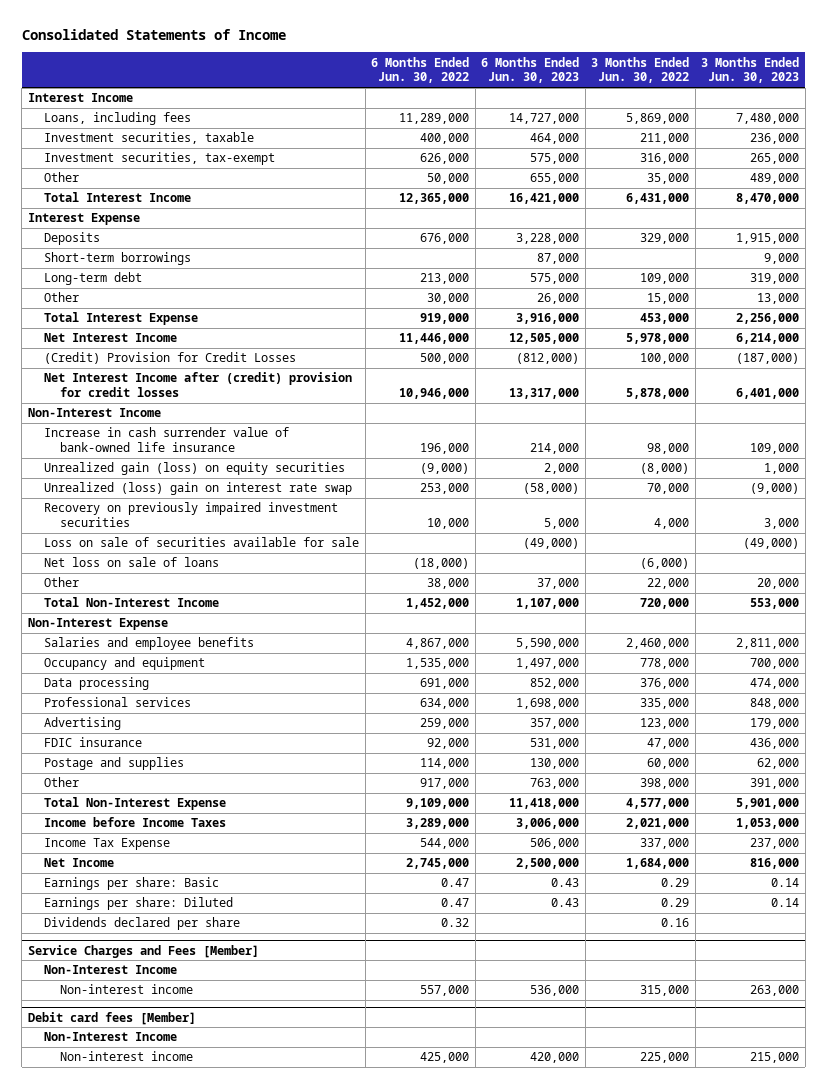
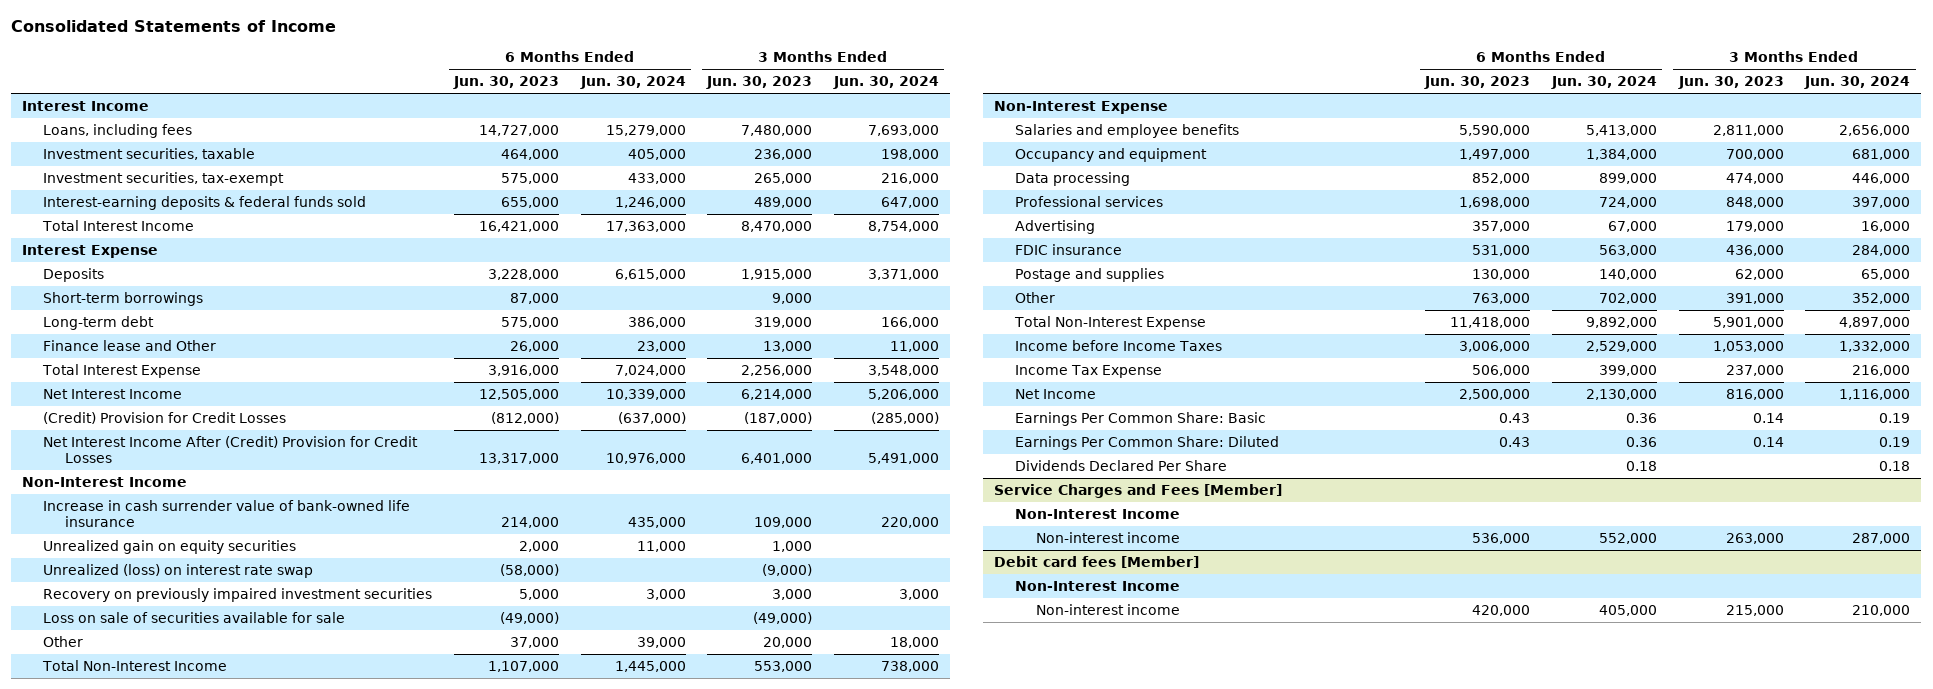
[371,56,470,84] 6 Months Ended Jun. 30, 2022 -> none
[591,56,690,84] 3 Months Ended Jun. 30, 2022 -> none
none -> [579,76,686,90] Jun. 30, 2024
none -> [832,76,939,90] Jun. 30, 2024
[44,172,80,183] Other -> [43,195,367,210] Interest-earning deposits & federal funds sold
[44,292,80,303] Other -> [43,339,217,351] Finance lease and Other
[44,372,353,397] Net Interest Income after (credit) provision for credit losses -> [43,435,419,463] Net Interest Income After (Credit) Provision for Credit Losses
[44,462,346,476] Unrealized gain (loss) on equity securities -> [43,539,297,554] Unrealized gain on equity securities
[44,482,353,496] Unrealized (loss) gain on interest rate swap -> [43,563,314,578] Unrealized (loss) on interest rate swap
[44,557,220,568] Net loss on sale of loans -> none
[44,877,220,891] Earnings per share: Basic -> [1014,411,1266,426] Earnings Per Common Share: Basic
[44,897,234,911] Earnings per share: Diluted -> [1014,435,1279,450] Earnings Per Common Share: Diluted
[44,917,241,931] Dividends declared per share -> [1014,459,1227,471] Dividends Declared Per Share

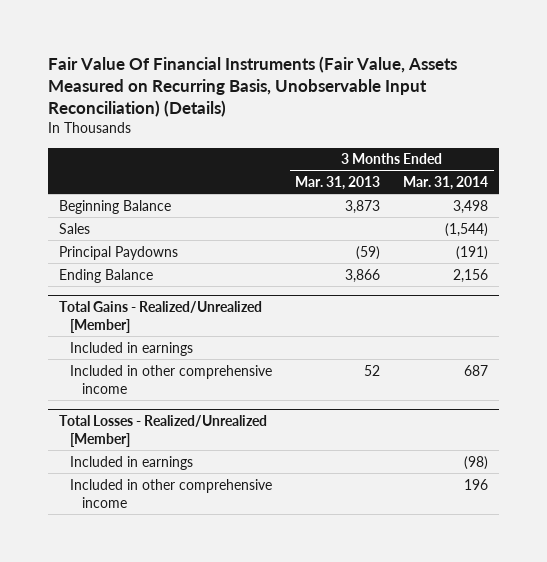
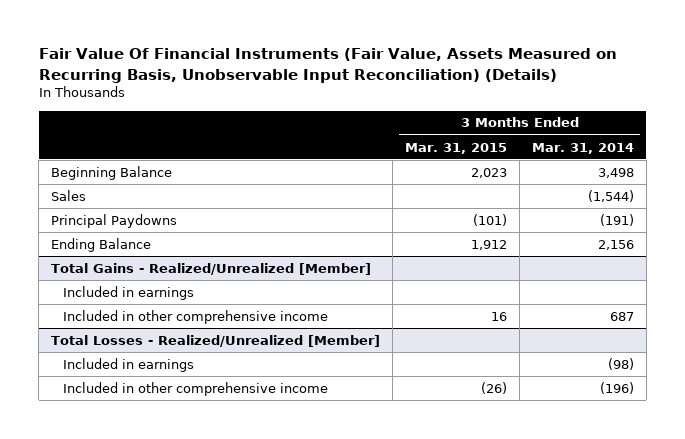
[295,176,381,191] Mar. 31, 2013 -> none
none -> [405,142,508,154] Mar. 31, 2015
[464,478,489,490] 196 -> [599,381,634,394] (196)

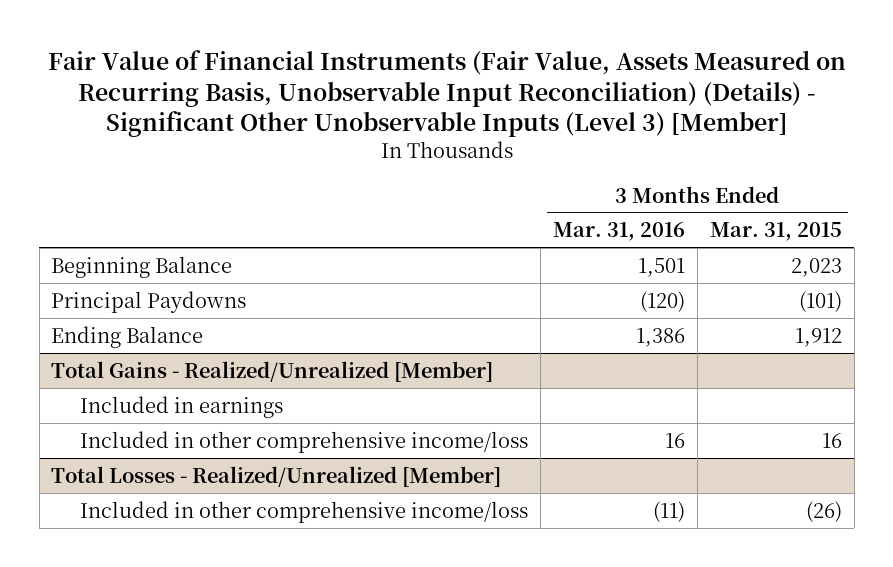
[38,48,617,83] Fair Value Of Financial Instruments (Fair Value, Assets Measured on Recurring Basis, Unobservable Input Reconciliation) (Details) -> [47,49,846,138] Fair Value of Financial Instruments (Fair Value, Assets Measured on Recurring Basis, Unobservable Input Reconciliation) (Details) - Significant Other Unobservable Inputs (Level 3) [Member]
[531,142,634,154] Mar. 31, 2014 -> none
none -> [552,222,685,242] Mar. 31, 2016
[51,189,87,201] Sales -> none
[63,309,329,324] Included in other comprehensive income -> [80,430,529,453] Included in other comprehensive income/loss
[63,357,195,372] Included in earnings -> none
[63,381,329,396] Included in other comprehensive income -> [80,500,529,523] Included in other comprehensive income/loss

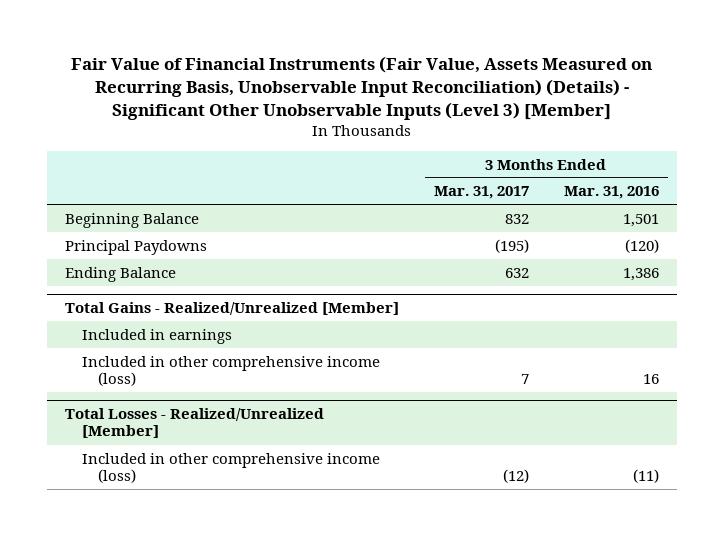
[709,222,842,242] Mar. 31, 2015 -> none
none -> [433,186,529,200] Mar. 31, 2017
[80,430,529,453] Included in other comprehensive income/loss -> [81,355,380,386] Included in other comprehensive income (loss)
[80,500,529,523] Included in other comprehensive income/loss -> [81,452,380,483] Included in other comprehensive income (loss)

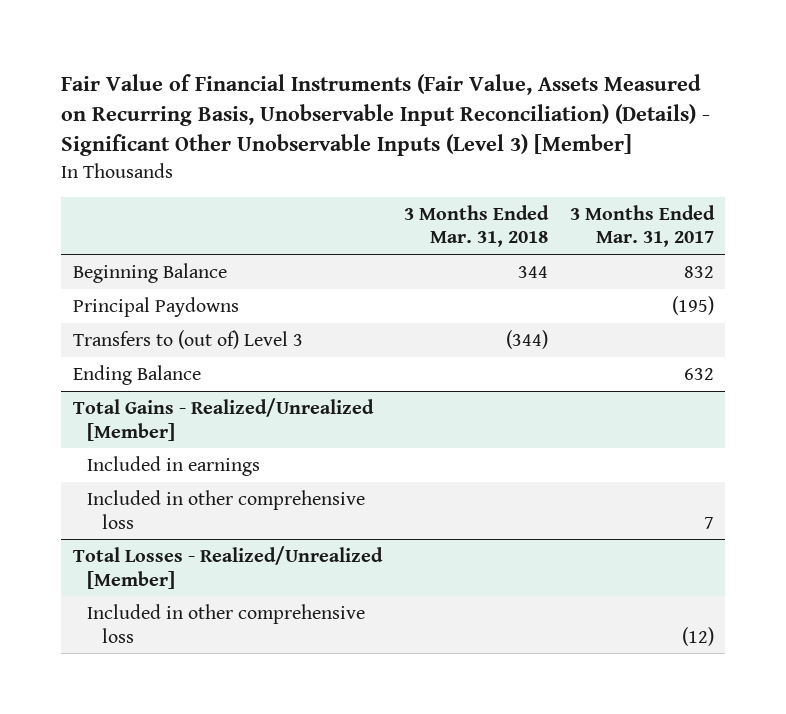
[563,186,659,200] Mar. 31, 2016 -> none
none -> [403,204,549,248] 3 Months Ended Mar. 31, 2018
none -> [72,329,303,349] Transfers to (out of) Level 3
[81,355,380,386] Included in other comprehensive income (loss) -> [87,489,366,529] Included in other comprehensive loss
[81,452,380,483] Included in other comprehensive income (loss) -> [87,603,366,643] Included in other comprehensive loss

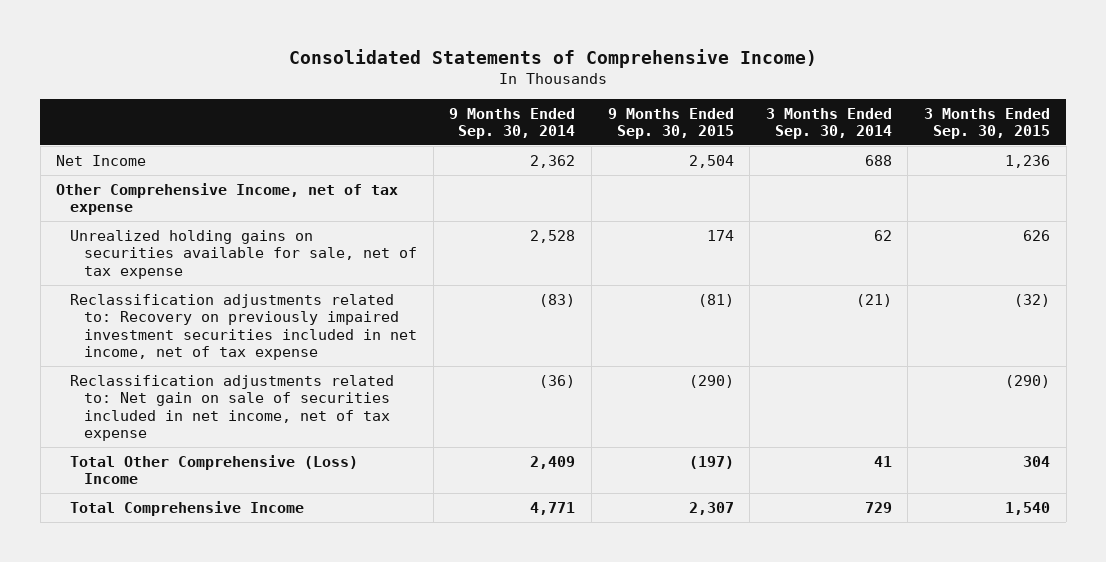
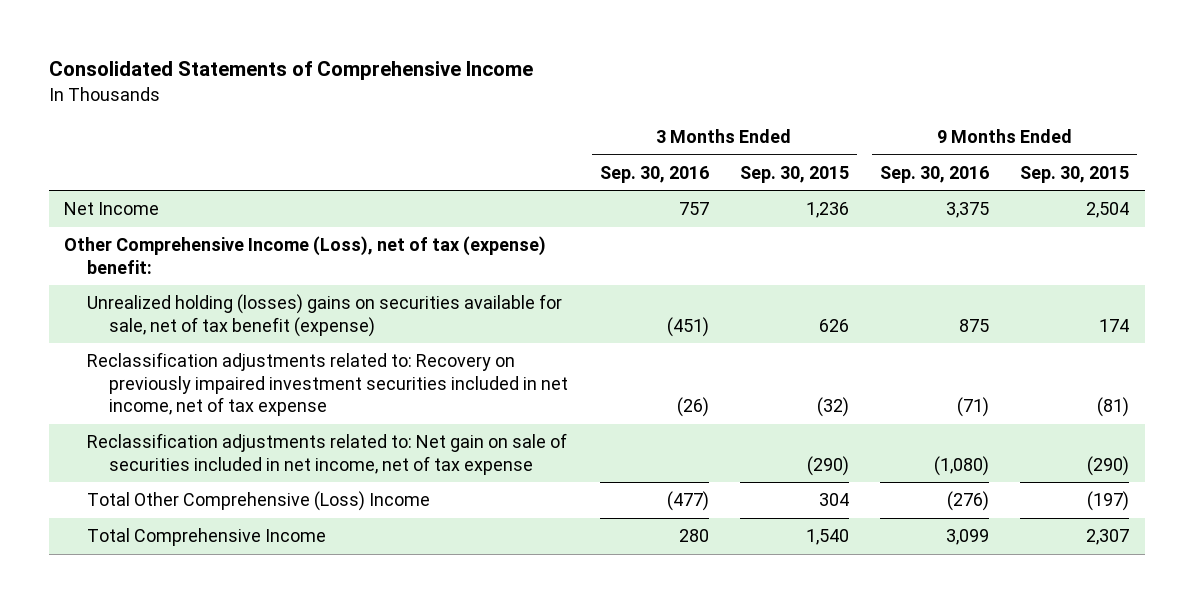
[289,48,818,68] Consolidated Statements of Comprehensive Income) -> [48,61,533,81] Consolidated Statements of Comprehensive Income
[449,107,576,140] 9 Months Ended Sep. 30, 2014 -> none
[765,107,892,140] 3 Months Ended Sep. 30, 2014 -> none
none -> [599,165,709,183] Sep. 30, 2016
none -> [880,165,990,183] Sep. 30, 2016
[56,182,399,216] Other Comprehensive Income, net of tax expense -> [64,236,547,274] Other Comprehensive Income (Loss), net of tax (expense) benefit:
[70,229,418,279] Unrealized holding gains on securities available for sale, net of tax expense -> [86,294,562,337] Unrealized holding (losses) gains on securities available for sale, net of tax benefit (expense)

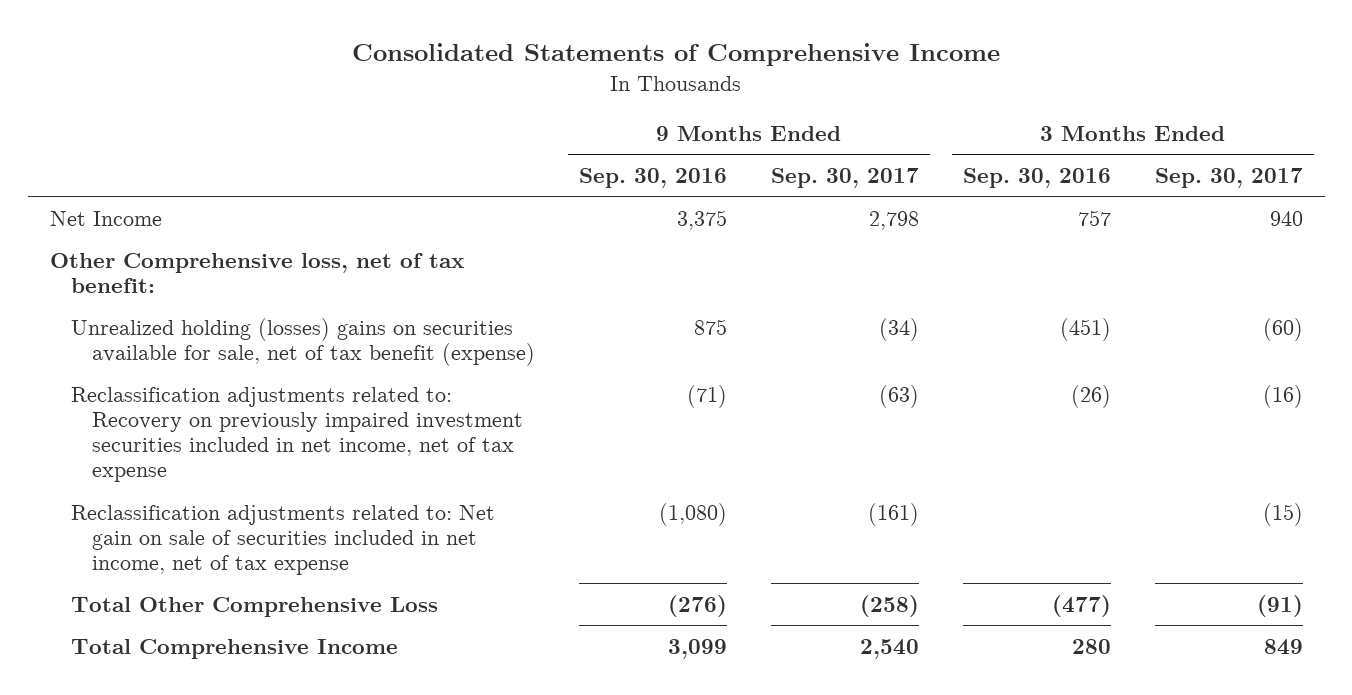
[739,165,849,183] Sep. 30, 2015 -> none
[1020,165,1130,183] Sep. 30, 2015 -> none
none -> [770,167,919,188] Sep. 30, 2017
none -> [1154,167,1303,188] Sep. 30, 2017
[64,236,547,274] Other Comprehensive Income (Loss), net of tax (expense) benefit: -> [49,252,464,293] Other Comprehensive loss, net of tax benefit:
[86,491,430,512] Total Other Comprehensive (Loss) Income -> [70,596,438,617] Total Other Comprehensive Loss

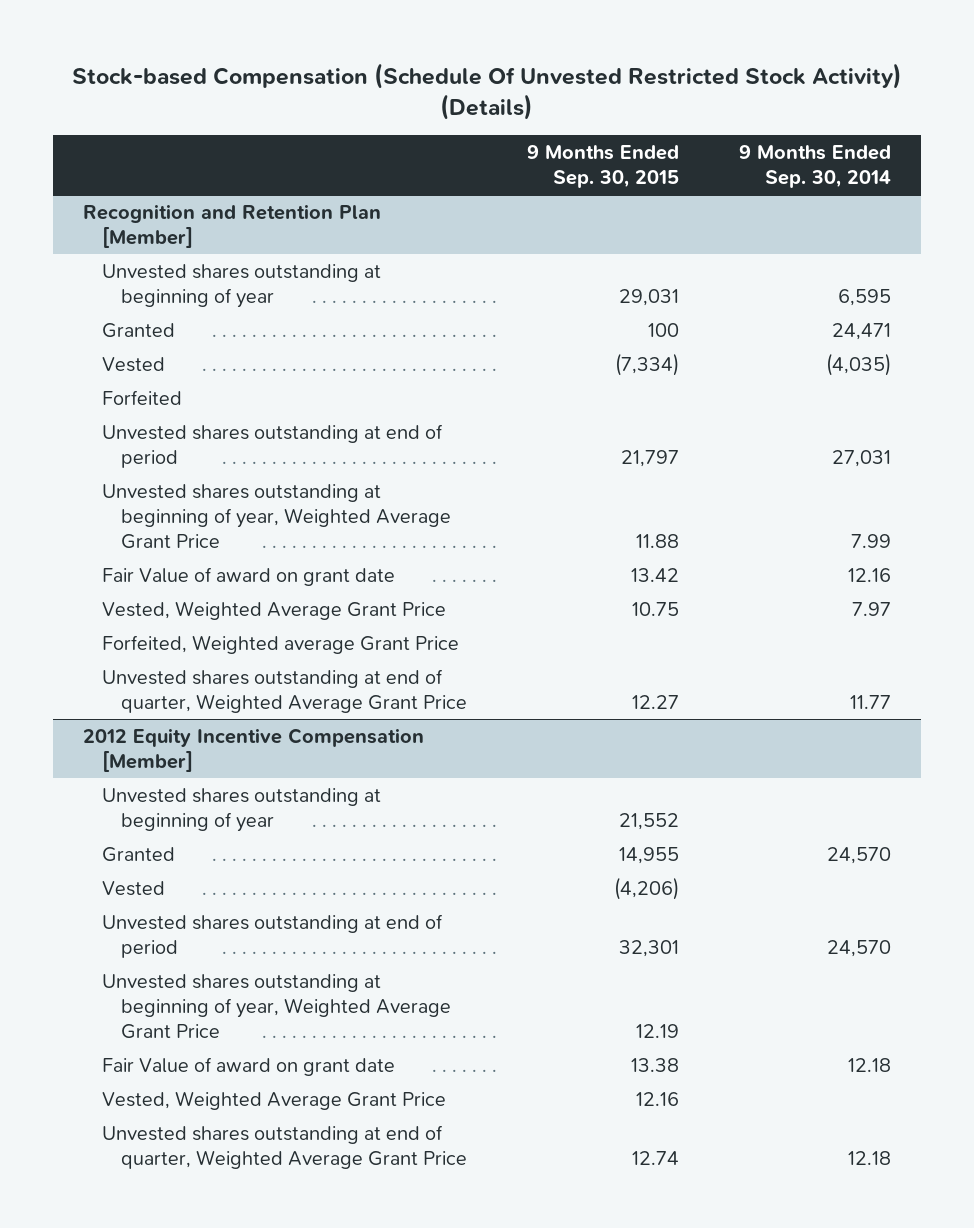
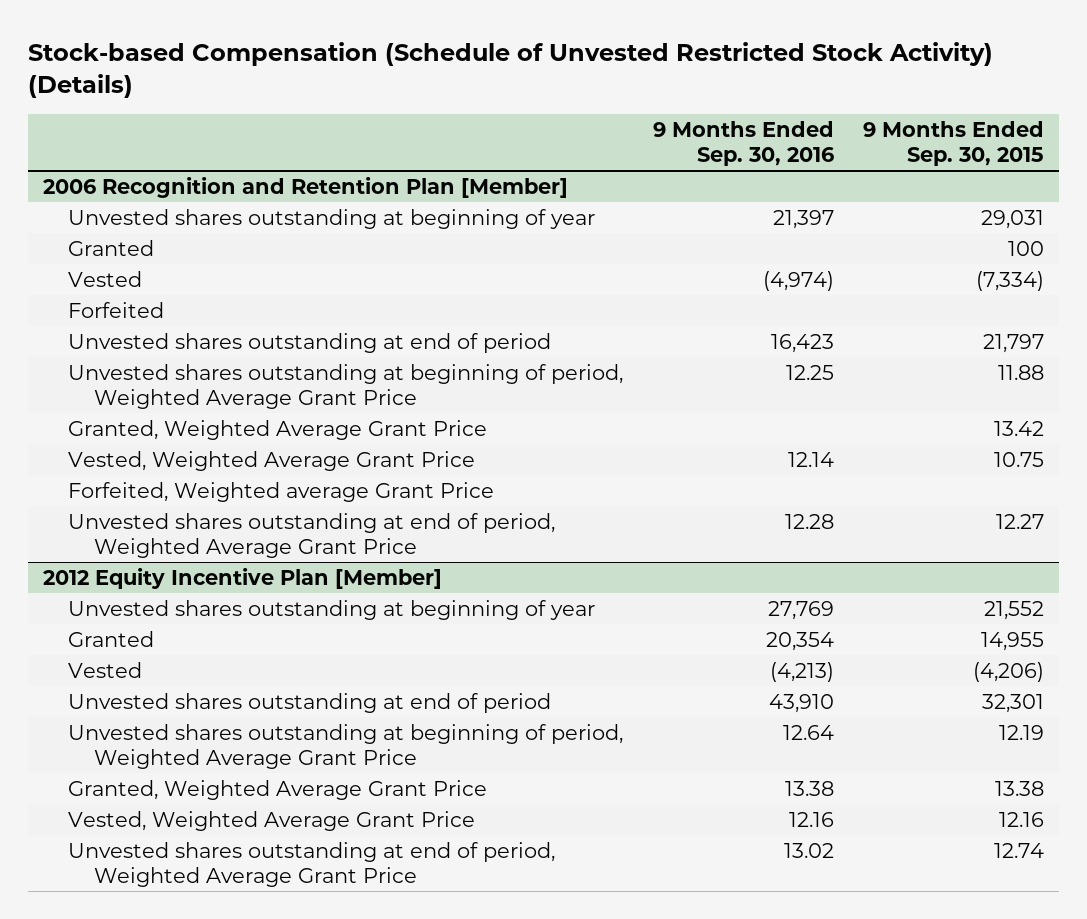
[71,63,902,121] Stock-based Compensation (Schedule Of Unvested Restricted Stock Activity) (Details) -> [27,41,993,99] Stock-based Compensation (Schedule of Unvested Restricted Stock Activity) (Details)
[739,145,892,189] 9 Months Ended Sep. 30, 2014 -> none
none -> [652,120,834,167] 9 Months Ended Sep. 30, 2016
[82,203,381,248] Recognition and Retention Plan [Member] -> [42,176,568,198] 2006 Recognition and Retention Plan [Member]
[102,483,452,549] Unvested shares outstanding at beginning of year, Weighted Average Grant Price -> [68,363,624,409] Unvested shares outstanding at beginning of period, Weighted Average Grant Price
[102,566,396,586] Fair Value of award on grant date -> [68,419,488,440] Granted, Weighted Average Grant Price
[102,668,468,713] Unvested shares outstanding at end of quarter, Weighted Average Grant Price -> [68,512,556,558] Unvested shares outstanding at end of period, Weighted Average Grant Price
[82,727,424,772] 2012 Equity Incentive Compensation [Member] -> [42,567,442,589] 2012 Equity Incentive Plan [Member]
[102,973,452,1039] Unvested shares outstanding at beginning of year, Weighted Average Grant Price -> [68,723,624,769] Unvested shares outstanding at beginning of period, Weighted Average Grant Price
[102,1056,396,1076] Fair Value of award on grant date -> [68,779,488,800] Granted, Weighted Average Grant Price
[102,1124,468,1169] Unvested shares outstanding at end of quarter, Weighted Average Grant Price -> [68,841,556,887] Unvested shares outstanding at end of period, Weighted Average Grant Price

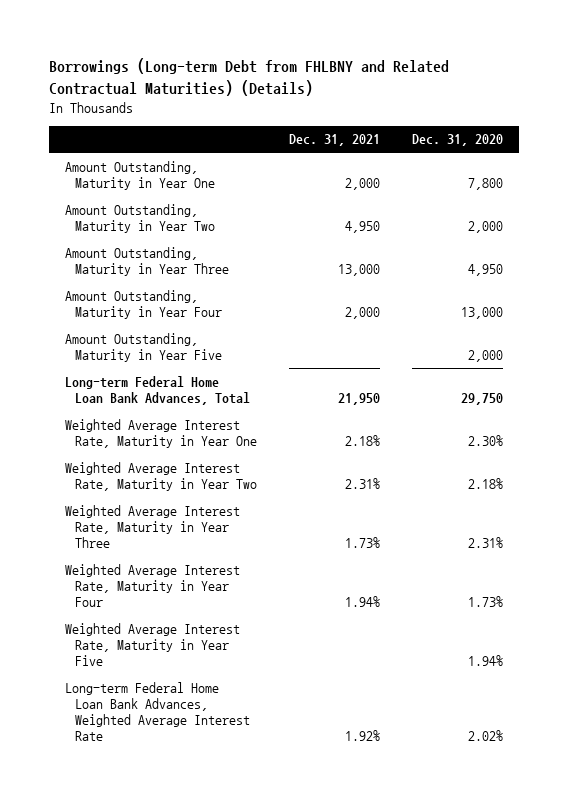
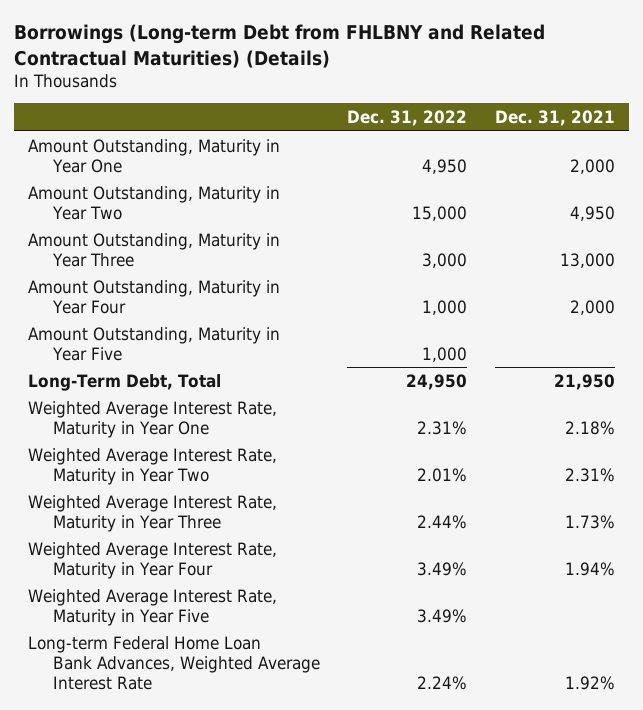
[412,134,504,147] Dec. 31, 2020 -> none
none -> [347,110,468,127] Dec. 31, 2022
[64,375,250,405] Long-term Federal Home Loan Bank Advances, Total -> [27,373,221,391] Long-Term Debt, Total

